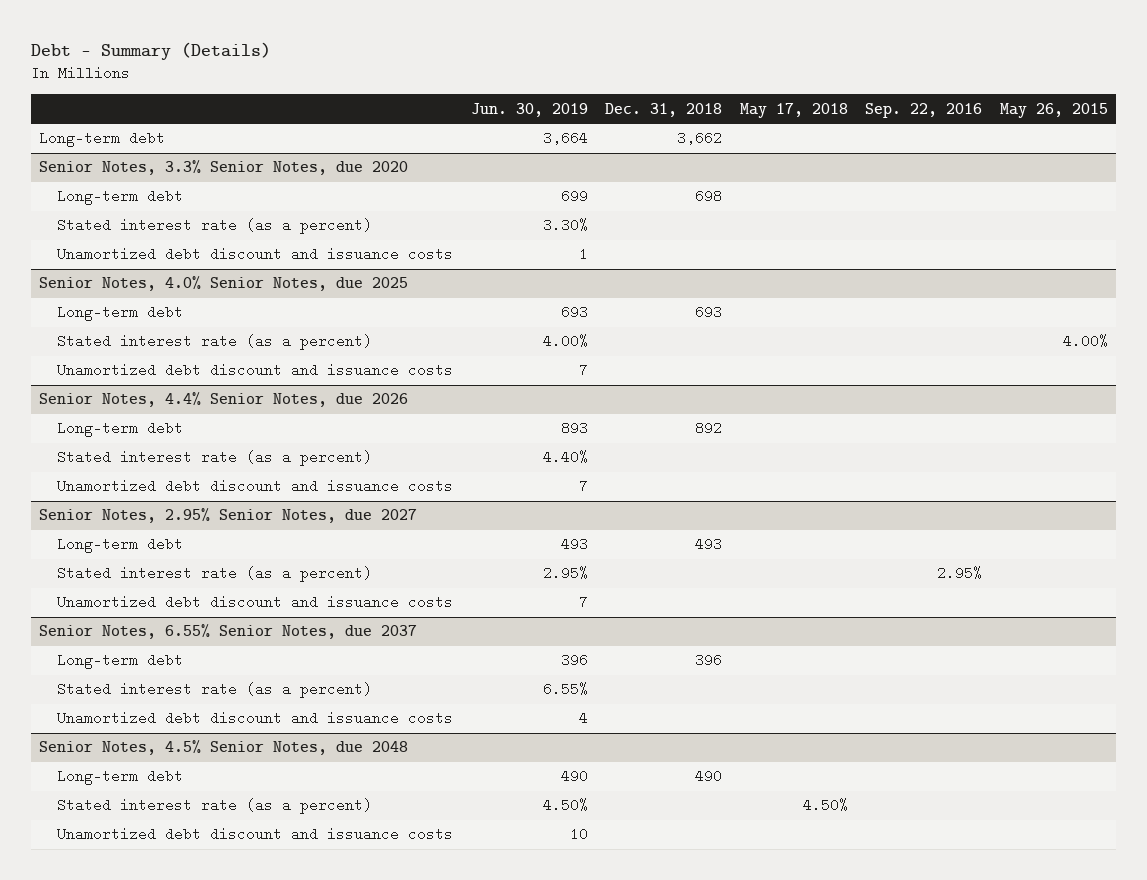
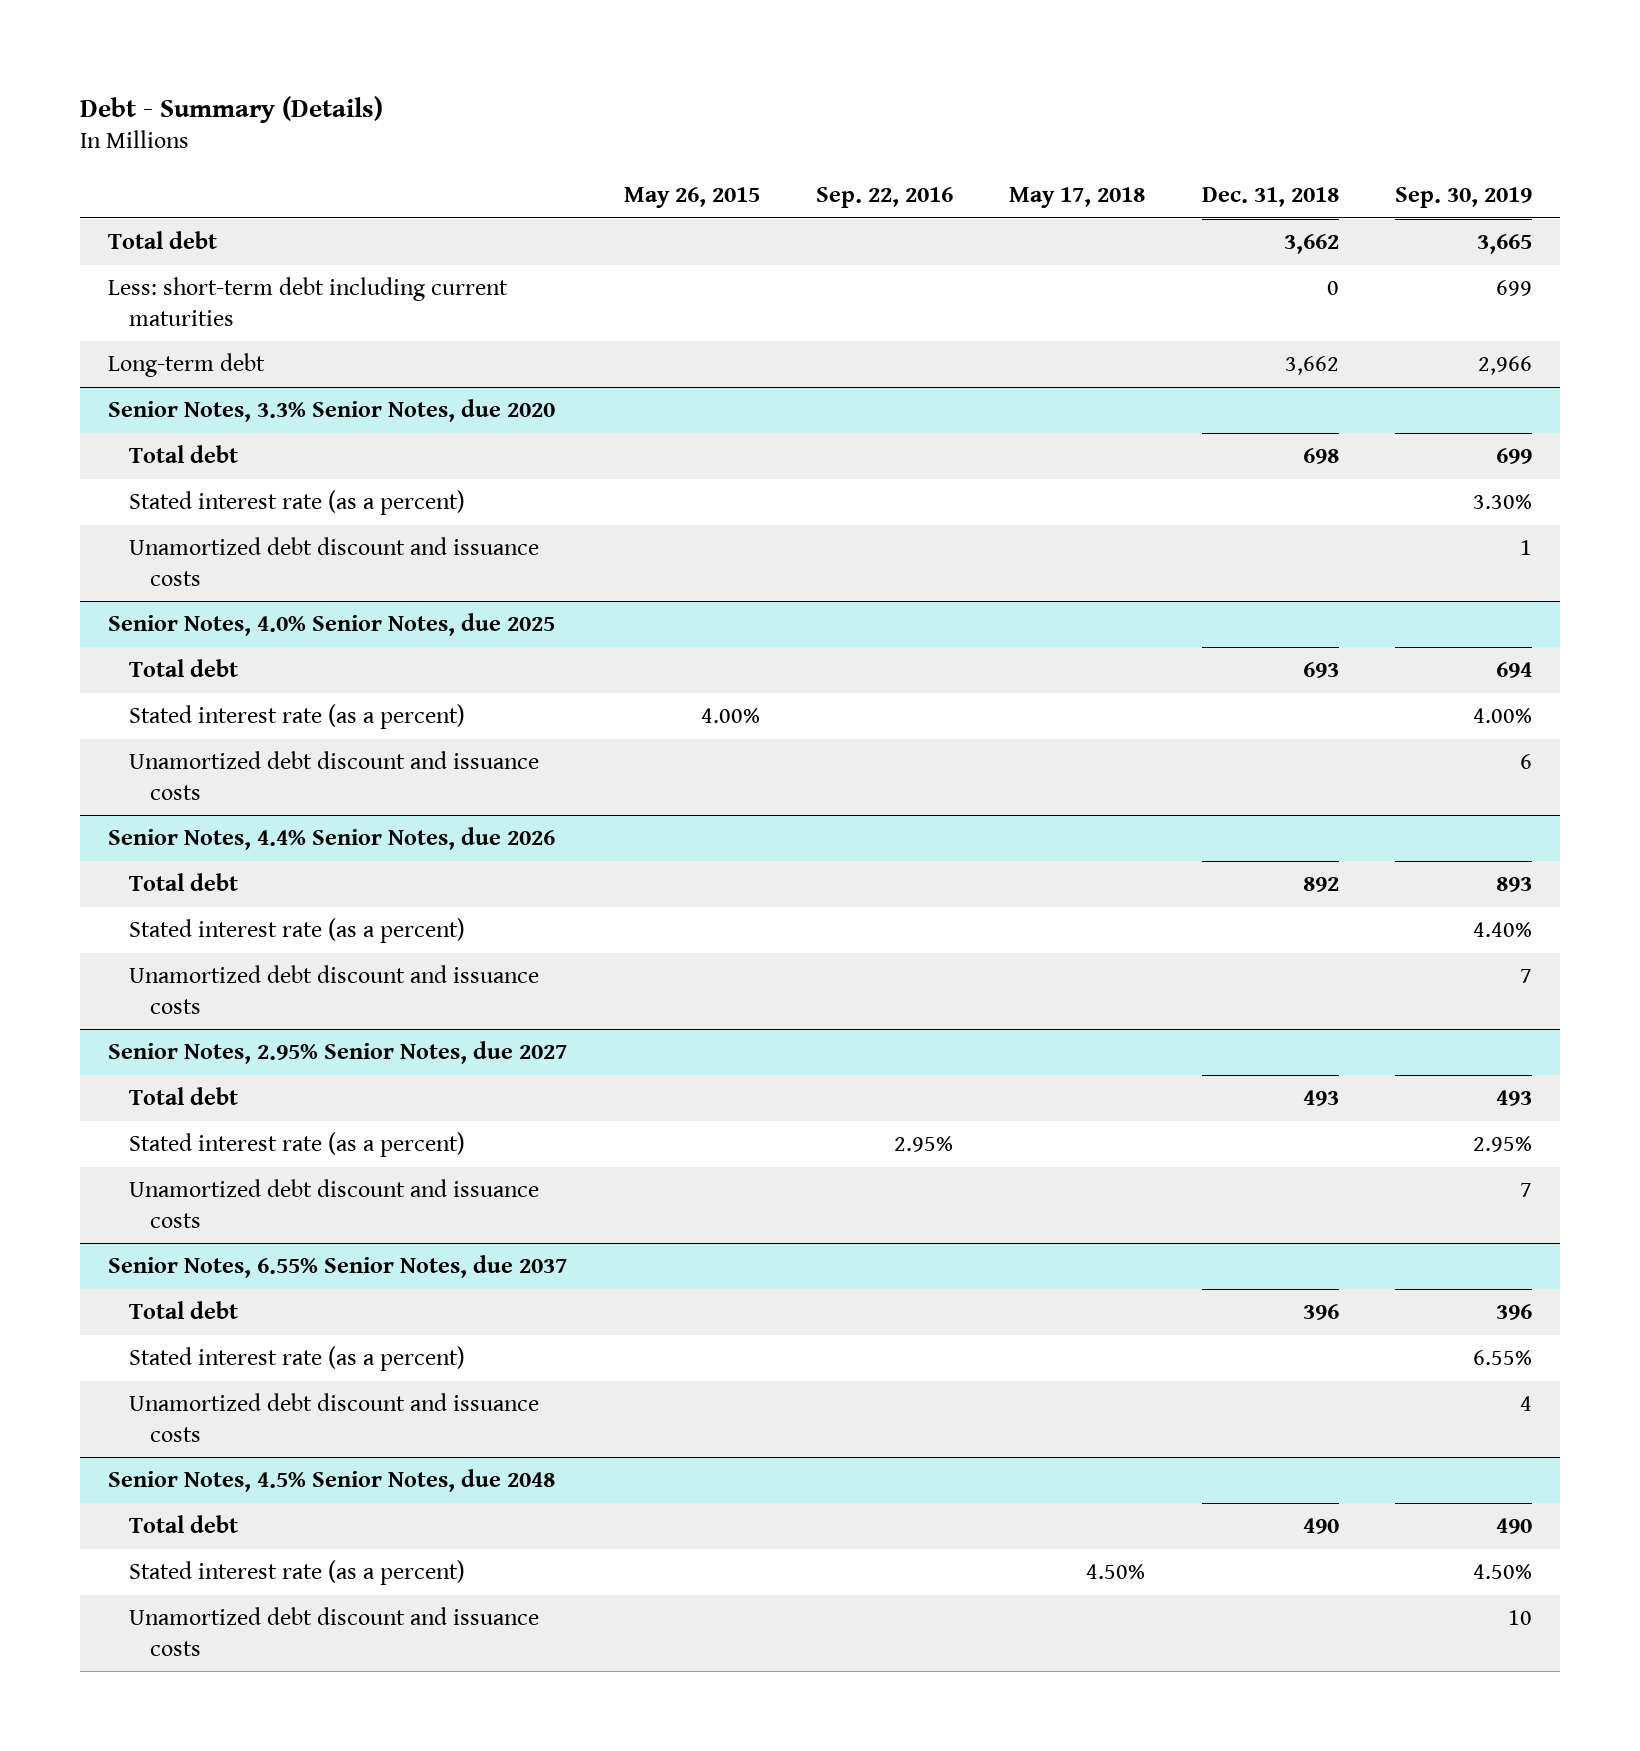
[470,102,588,117] Jun. 30, 2019 -> none
none -> [1394,187,1532,209] Sep. 30, 2019
none -> [108,231,218,250] Total debt
none -> [108,277,509,326] Less: short-term debt including current maturities
[57,189,184,206] Long-term debt -> [129,445,239,464] Total debt
[57,305,184,322] Long-term debt -> [129,659,239,678] Total debt
[57,421,184,438] Long-term debt -> [129,873,239,892] Total debt
[57,537,184,554] Long-term debt -> [129,1087,239,1106] Total debt
[57,653,184,670] Long-term debt -> [129,1301,239,1320] Total debt
[57,769,184,786] Long-term debt -> [129,1515,239,1534] Total debt

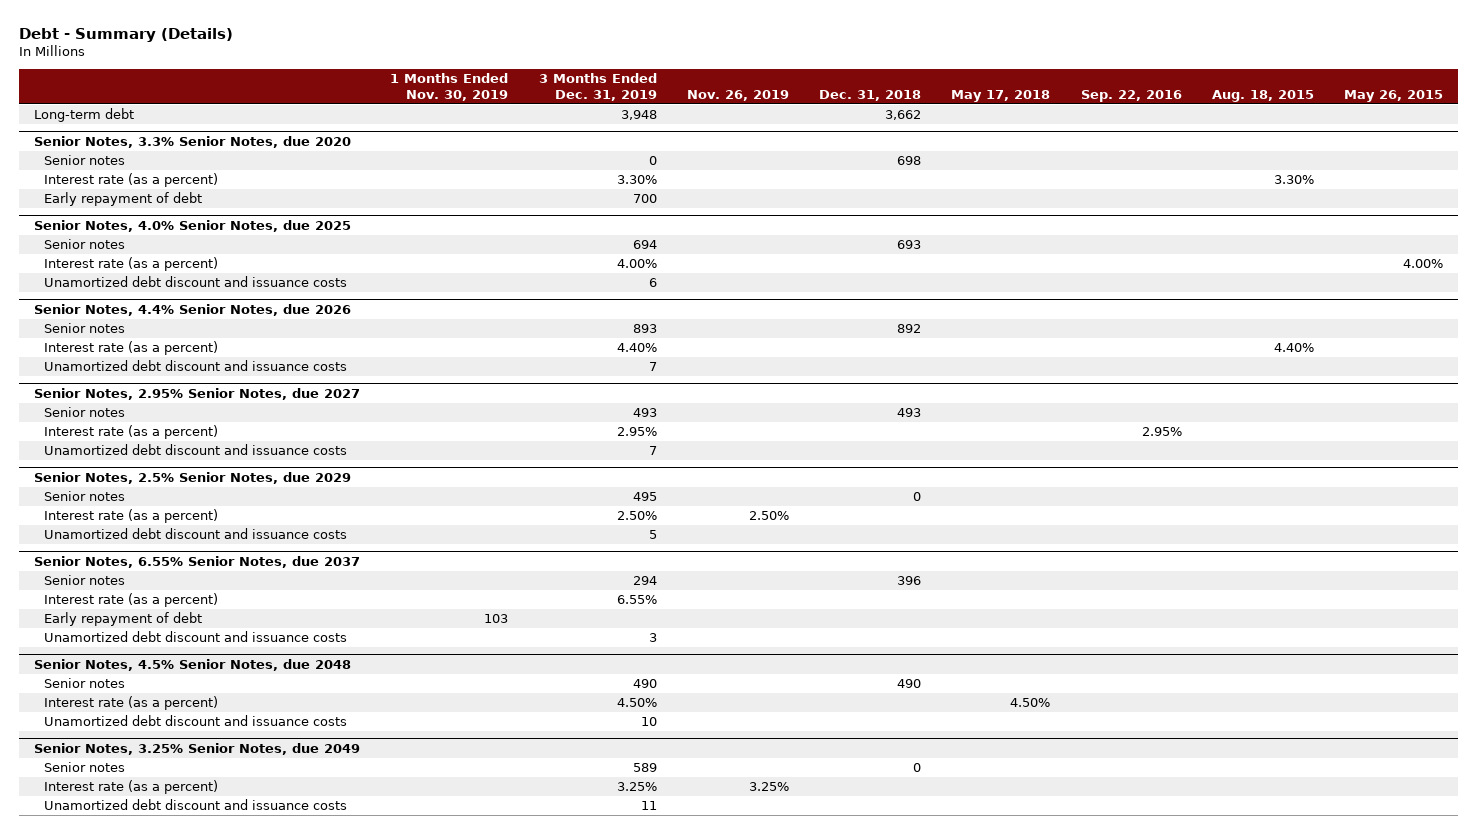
[1394,187,1532,209] Sep. 30, 2019 -> none
none -> [390,73,509,102] 1 Months Ended Nov. 30, 2019
none -> [538,73,657,102] 3 Months Ended Dec. 31, 2019
none -> [686,90,789,102] Nov. 26, 2019
none -> [1212,90,1315,103] Aug. 18, 2015
[108,231,218,250] Total debt -> none
[108,277,509,326] Less: short-term debt including current maturities -> none
[129,537,540,586] Unamortized debt discount and issuance costs -> none
[129,445,239,464] Total debt -> [43,155,125,166] Senior notes
[129,490,466,516] Stated interest rate (as a percent) -> [43,173,218,188] Interest rate (as a percent)
none -> [43,192,202,207] Early repayment of debt
[129,659,239,678] Total debt -> [43,239,125,250] Senior notes
[129,704,466,730] Stated interest rate (as a percent) -> [43,257,218,272] Interest rate (as a percent)
[129,873,239,892] Total debt -> [43,323,125,334] Senior notes
[129,918,466,944] Stated interest rate (as a percent) -> [43,341,218,356] Interest rate (as a percent)
[129,1087,239,1106] Total debt -> [43,407,125,418] Senior notes
[129,1132,466,1158] Stated interest rate (as a percent) -> [43,425,218,440] Interest rate (as a percent)
none -> [34,472,352,485] Senior Notes, 2.5% Senior Notes, due 2029
none -> [43,491,125,502] Senior notes
none -> [43,509,218,524] Interest rate (as a percent)
none -> [43,528,347,540] Unamortized debt discount and issuance costs
[129,1301,239,1320] Total debt -> [43,575,125,586] Senior notes
[129,1346,466,1372] Stated interest rate (as a percent) -> [43,593,218,608] Interest rate (as a percent)
none -> [43,612,202,627] Early repayment of debt
[129,1515,239,1534] Total debt -> [43,678,125,689] Senior notes
[129,1560,466,1586] Stated interest rate (as a percent) -> [43,696,218,711] Interest rate (as a percent)
none -> [34,743,361,756] Senior Notes, 3.25% Senior Notes, due 2049
none -> [43,762,125,773] Senior notes
none -> [43,780,218,795] Interest rate (as a percent)
none -> [43,799,347,811] Unamortized debt discount and issuance costs

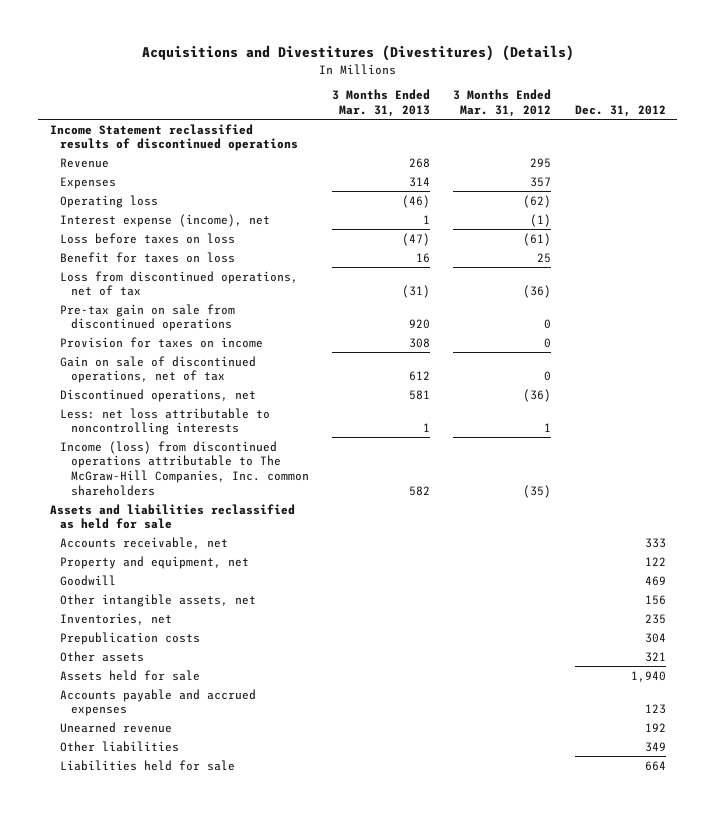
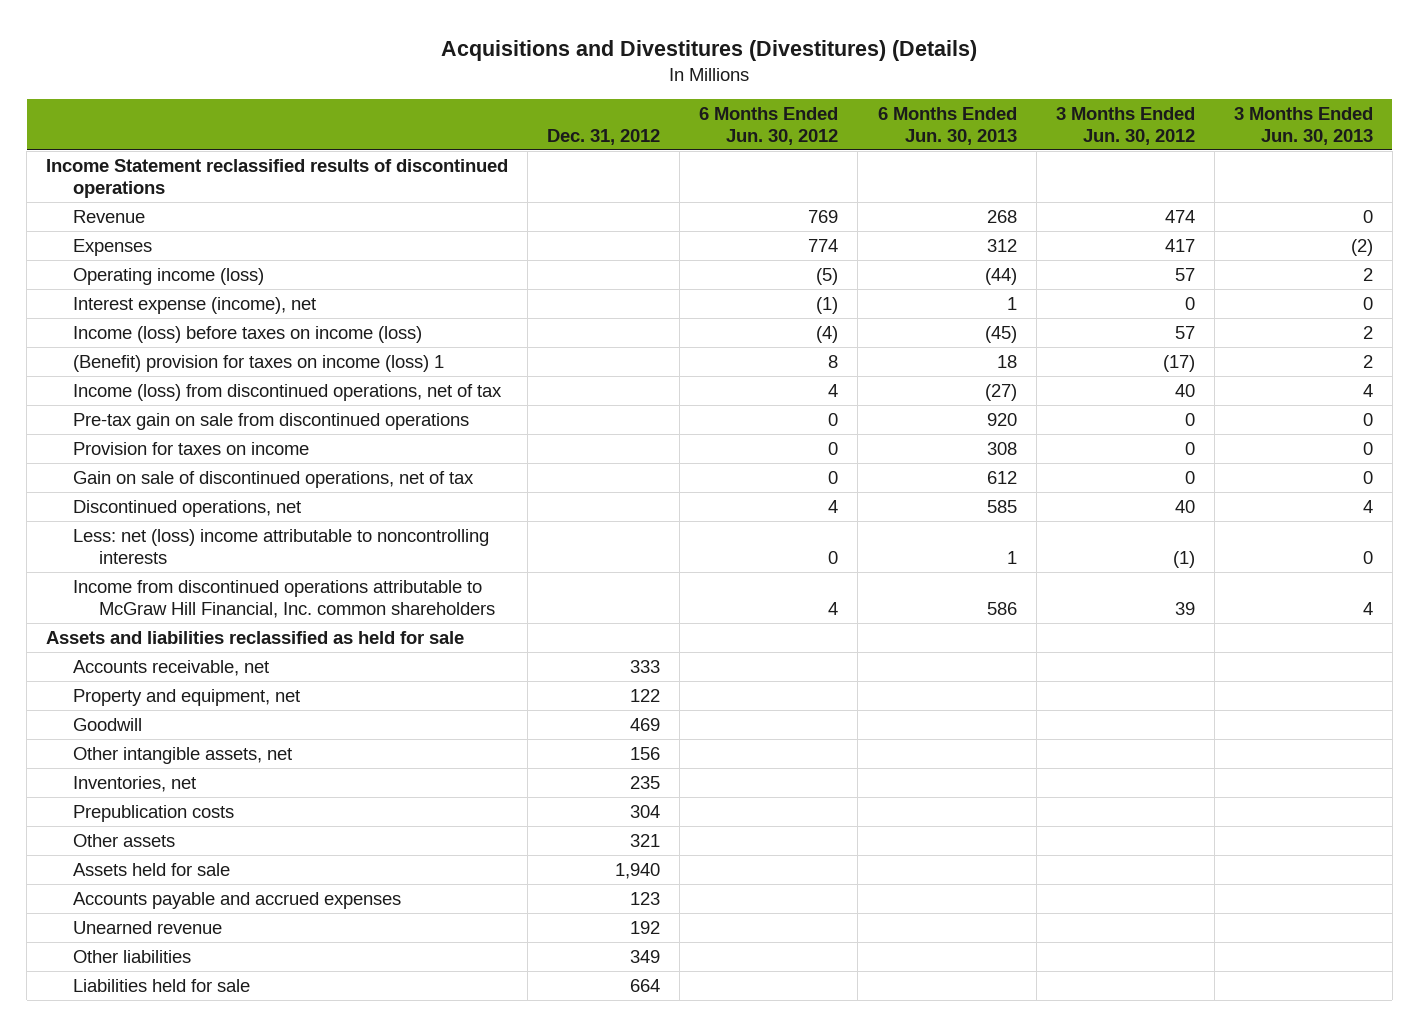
[331,89,430,118] 3 Months Ended Mar. 31, 2013 -> none
[453,89,552,118] 3 Months Ended Mar. 31, 2012 -> none
none -> [699,106,839,146] 6 Months Ended Jun. 30, 2012
none -> [877,106,1017,146] 6 Months Ended Jun. 30, 2013
none -> [1055,106,1195,146] 3 Months Ended Jun. 30, 2012
none -> [1233,106,1373,146] 3 Months Ended Jun. 30, 2013
[60,194,159,208] Operating loss -> [72,267,264,285] Operating income (loss)
[60,232,236,244] Loss before taxes on loss -> [72,325,422,343] Income (loss) before taxes on income (loss)
[60,251,236,263] Benefit for taxes on loss -> [72,354,444,372] (Benefit) provision for taxes on income (loss) 1
[60,270,299,297] Loss from discontinued operations, net of tax -> [72,383,502,401] Income (loss) from discontinued operations, net of tax
[60,407,271,436] Less: net loss attributable to noncontrolling interests -> [72,528,489,564] Less: net (loss) income attributable to noncontrolling interests
[60,440,309,496] Income (loss) from discontinued operations attributable to The McGraw-Hill Companies, Inc. common shareholders -> [72,579,496,618] Income from discontinued operations attributable to McGraw Hill Financial, Inc. common shareholders

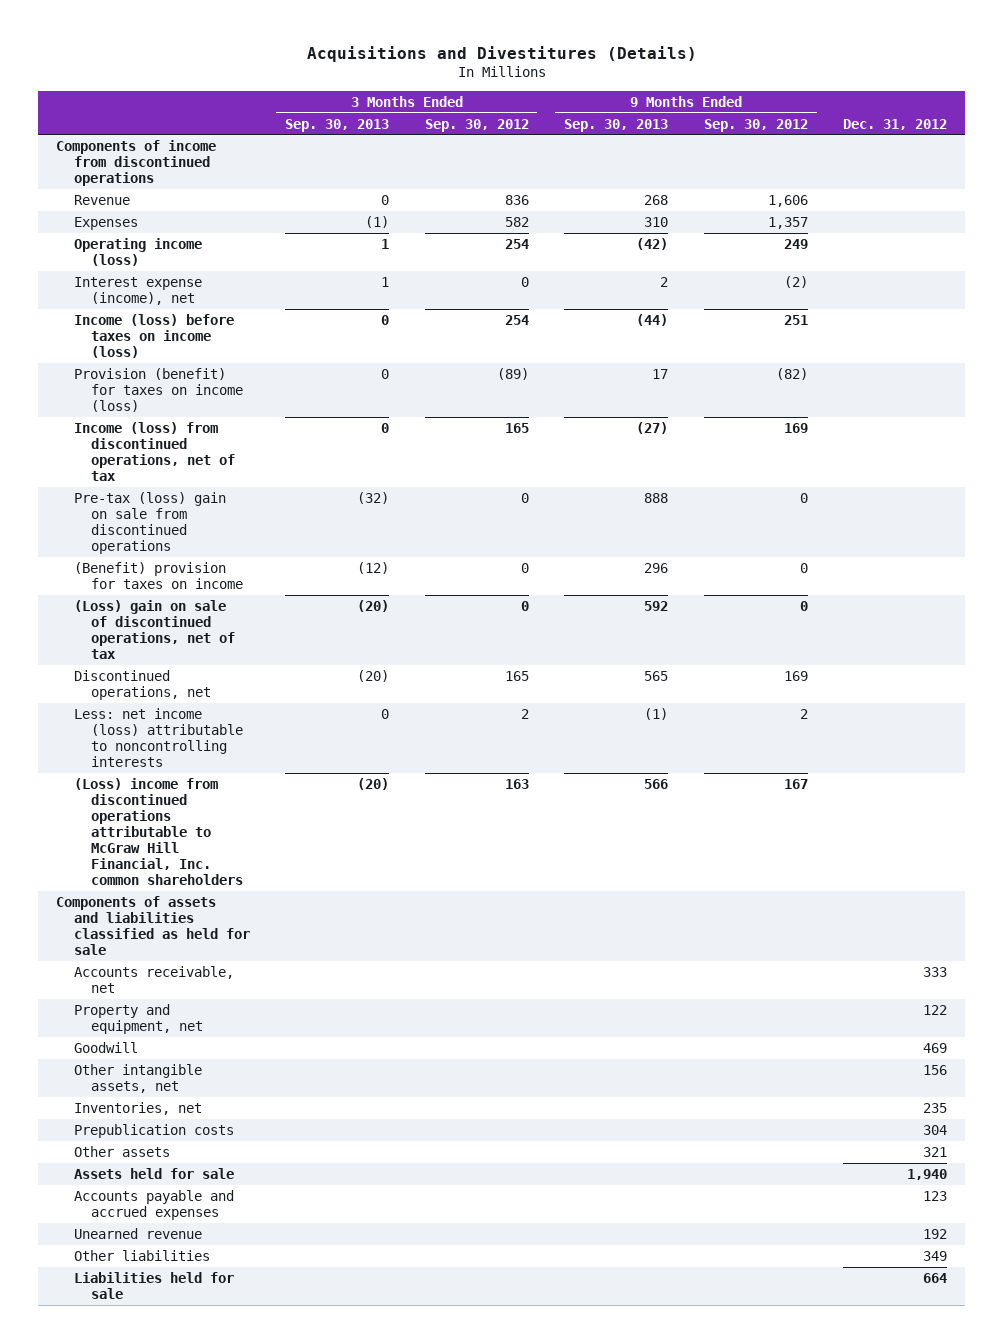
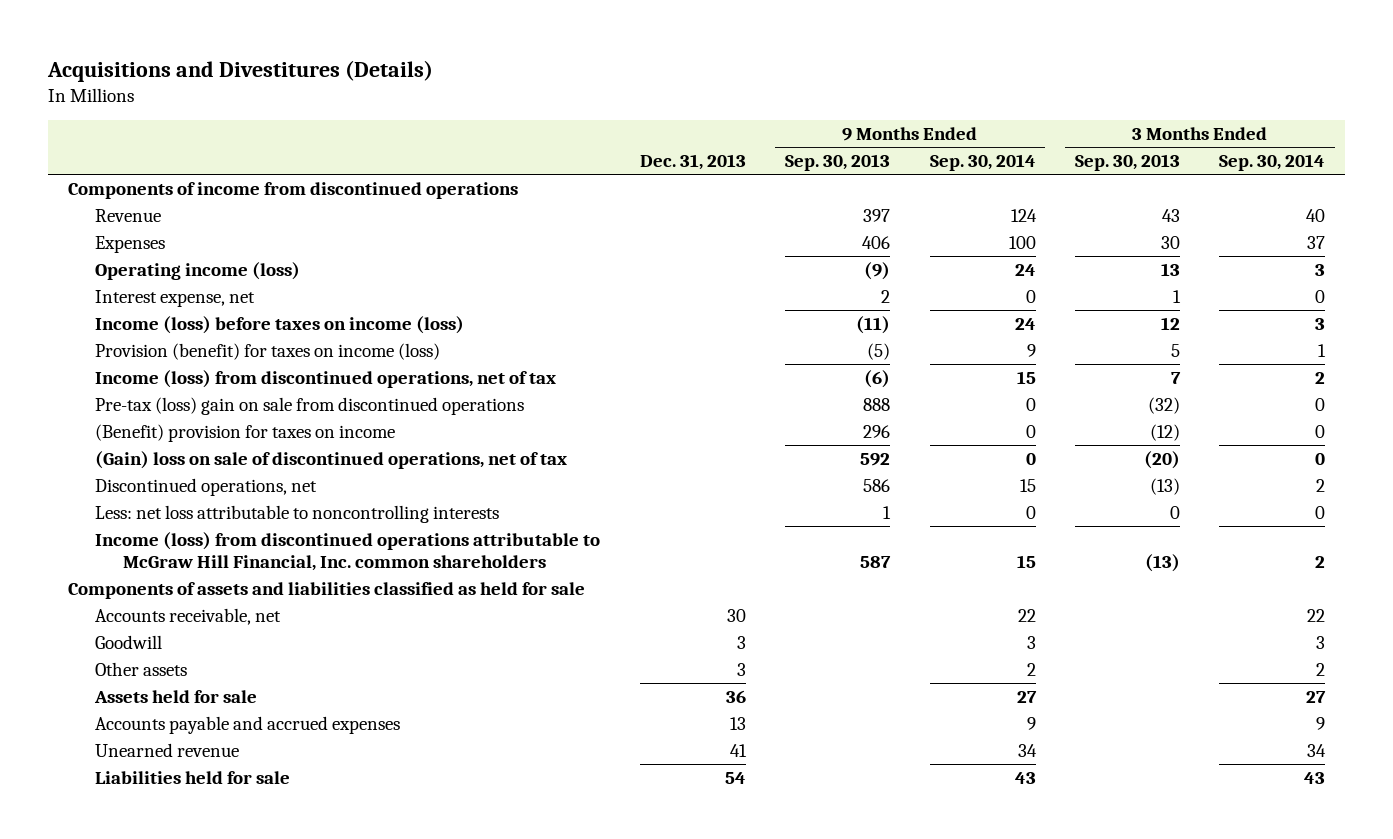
[424,118,529,132] Sep. 30, 2012 -> none
[703,118,808,132] Sep. 30, 2012 -> none
[843,118,948,130] Dec. 31, 2012 -> none
none -> [639,154,746,171] Dec. 31, 2013
none -> [929,154,1036,172] Sep. 30, 2014
none -> [1219,154,1326,172] Sep. 30, 2014
[381,194,390,205] 0 -> [1162,208,1181,222] 43
[644,194,669,205] 268 -> [863,208,891,222] 397
[365,215,390,228] (1) -> [1161,235,1181,249] 30
[644,216,669,227] 310 -> [862,235,891,249] 406
[381,238,390,249] 1 -> [1161,262,1181,276] 13
[636,237,669,250] (42) -> [864,261,891,280] (9)
[73,276,202,305] Interest expense (income), net -> [95,289,256,307] Interest expense, net
[381,314,390,325] 0 -> [1161,316,1181,330] 12
[636,313,669,326] (44) -> [856,315,891,334] (11)
[381,368,390,379] 0 -> [1171,343,1181,357] 5
[652,368,669,379] 17 -> [867,342,891,360] (5)
[381,422,390,433] 0 -> [1171,371,1182,384] 7
[636,421,669,434] (27) -> [864,369,891,388] (6)
[73,599,236,659] (Loss) gain on sale of discontinued operations, net of tax -> [95,450,568,469] (Gain) loss on sale of discontinued operations, net of tax
[357,669,390,682] (20) -> [1150,477,1181,495] (13)
[644,670,669,681] 565 -> [863,478,891,492] 586
[73,707,244,767] Less: net income (loss) attributable to noncontrolling interests -> [95,504,500,523] Less: net loss attributable to noncontrolling interests
[644,707,669,720] (1) -> [883,505,892,519] 1
[73,777,244,886] (Loss) income from discontinued operations attributable to McGraw Hill Financial, Inc. common shareholders -> [95,531,601,571] Income (loss) from discontinued operations attributable to McGraw Hill Financial, Inc. common shareholders
[357,777,390,790] (20) -> [1145,553,1181,572] (13)
[644,778,669,789] 566 -> [860,555,892,568] 587
[73,1003,204,1034] Property and equipment, net -> none
[73,1063,202,1093] Other intangible assets, net -> none
[73,1101,202,1115] Inventories, net -> none
[73,1123,234,1138] Prepublication costs -> none
[73,1249,210,1261] Other liabilities -> none

